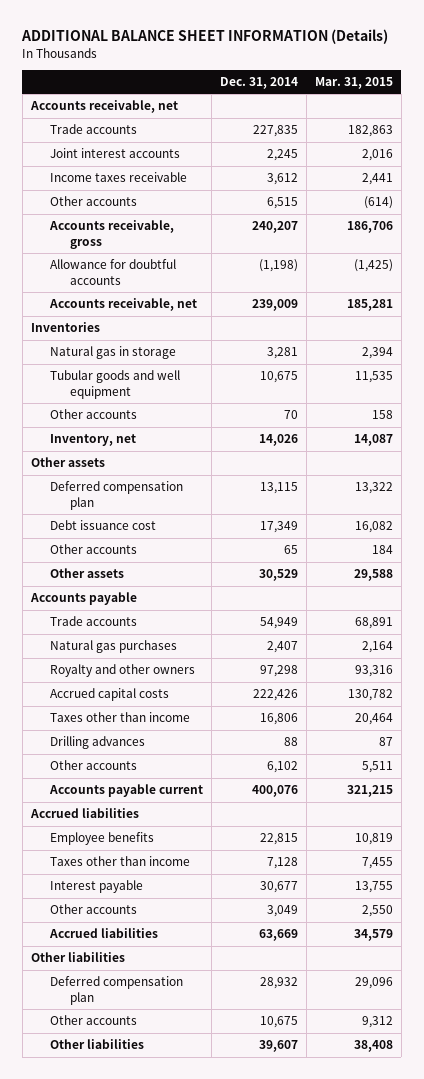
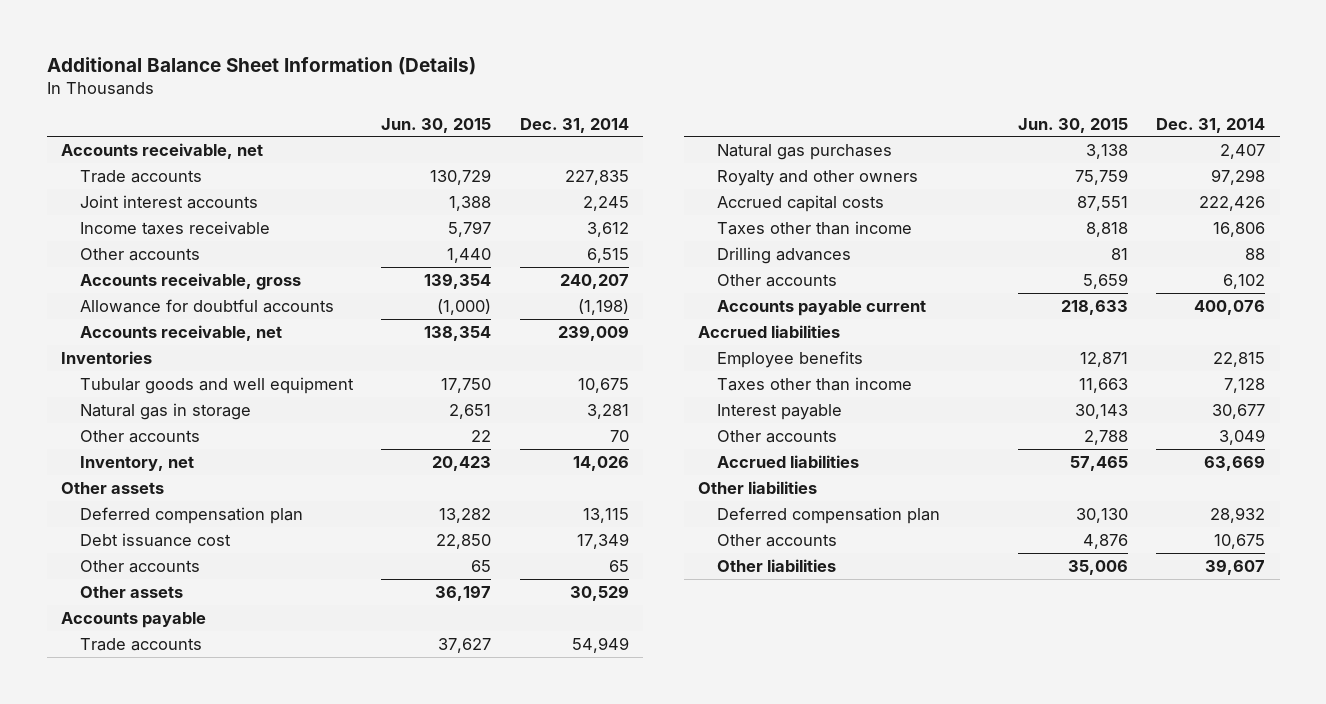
[21,29,389,45] ADDITIONAL BALANCE SHEET INFORMATION (Details) -> [46,57,476,76] Additional Balance Sheet Information (Details)
[314,77,393,90] Mar. 31, 2015 -> none
none -> [381,117,492,133] Jun. 30, 2015
[50,346,177,360] Natural gas in storage -> [79,402,251,420] Natural gas in storage

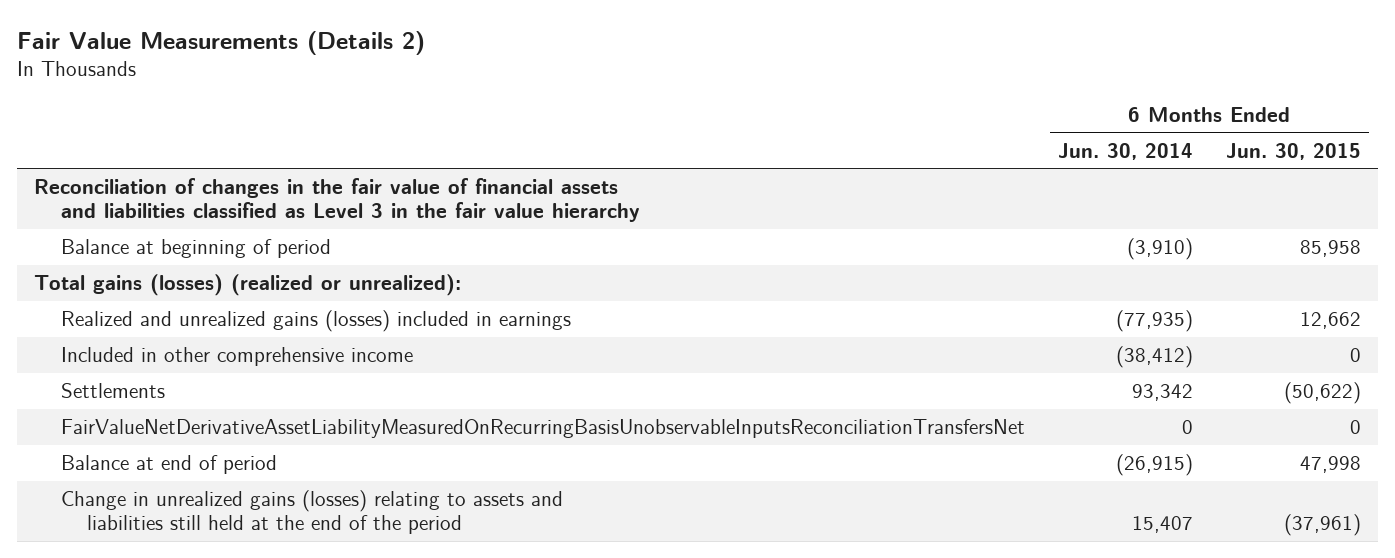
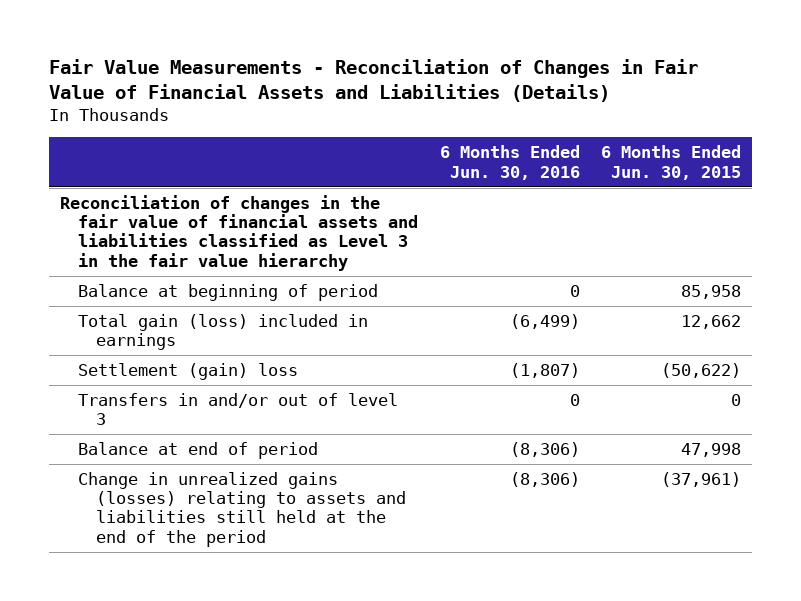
[17,30,426,55] Fair Value Measurements (Details 2) -> [48,58,698,103] Fair Value Measurements - Reconciliation of Changes in Fair Value of Financial Assets and Liabilities (Details)
[1057,142,1193,160] Jun. 30, 2014 -> none
none -> [439,145,580,180] 6 Months Ended Jun. 30, 2016
[33,274,461,297] Total gains (losses) (realized or unrealized): -> none
[60,347,413,367] Included in other comprehensive income -> none
[60,310,571,333] Realized and unrealized gains (losses) included in earnings -> [77,313,368,351] Total gain (loss) included in earnings
[60,383,165,399] Settlements -> [77,362,298,380] Settlement (gain) loss
[60,419,1025,439] FairValueNetDerivativeAssetLiabilityMeasuredOnRecurringBasisUnobservableInputsReconciliationTransfersNet -> [77,392,398,426] Transfers in and/or out of level 3

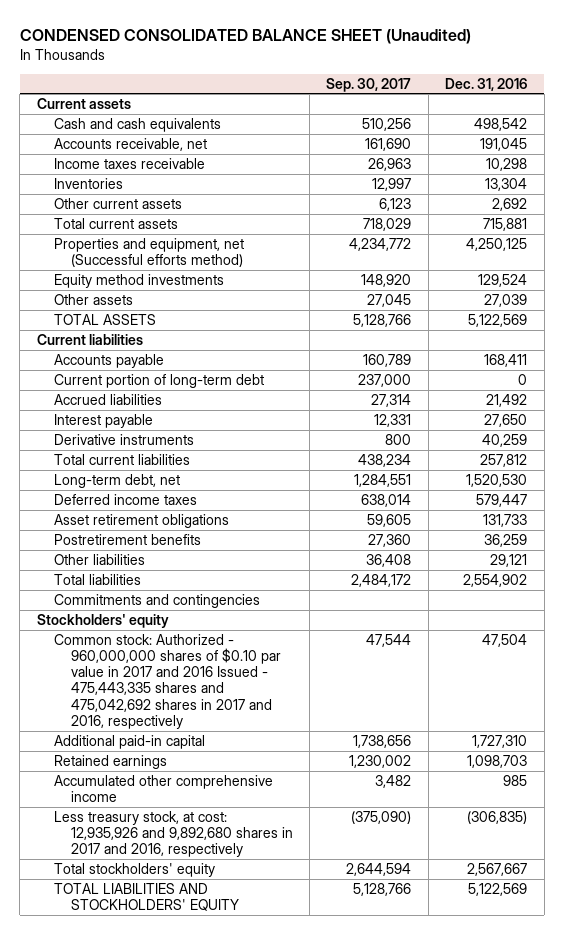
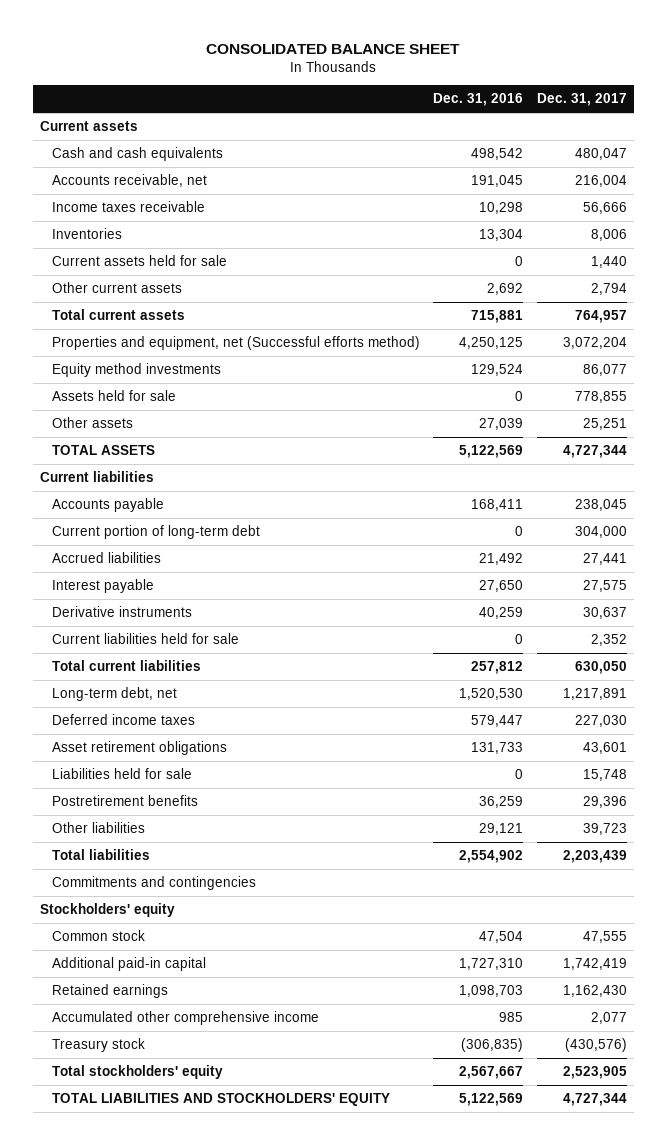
[19,29,471,45] CONDENSED CONSOLIDATED BALANCE SHEET (Unaudited) -> [206,43,461,54] CONSOLIDATED BALANCE SHEET
[326,77,412,92] Sep. 30, 2017 -> none
none -> [536,93,627,107] Dec. 31, 2017
none -> [51,255,227,267] Current assets held for sale
none -> [51,390,176,402] Assets held for sale
none -> [51,633,239,645] Current liabilities held for sale
none -> [51,768,192,780] Liabilities held for sale
[53,633,281,729] Common stock: Authorized - 960,000,000 shares of $0.10 par value in 2017 and 2016 Issued - 475,443,335 shares and 475,042,692 shares in 2017 and 2016, respectively -> [51,930,145,942] Common stock
[53,810,293,858] Less treasury stock, at cost: 12,935,926 and 9,892,680 shares in 2017 and 2016, respectively -> [51,1038,145,1053] Treasury stock

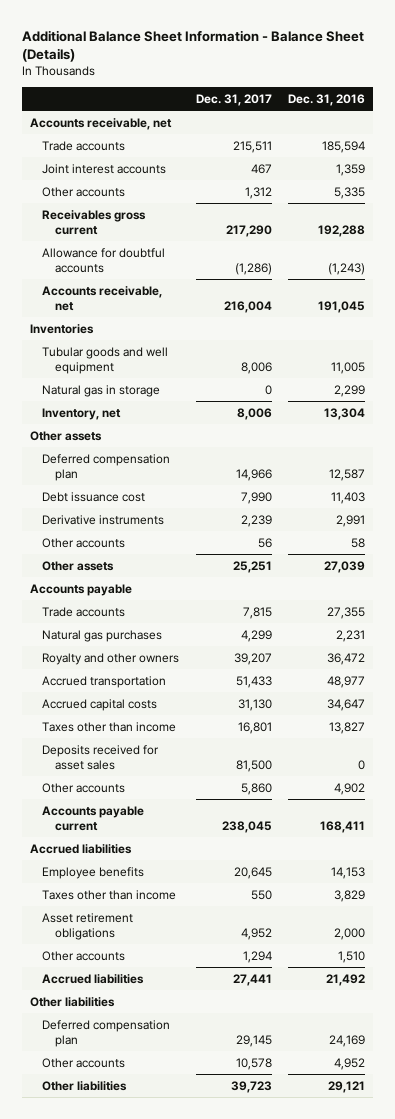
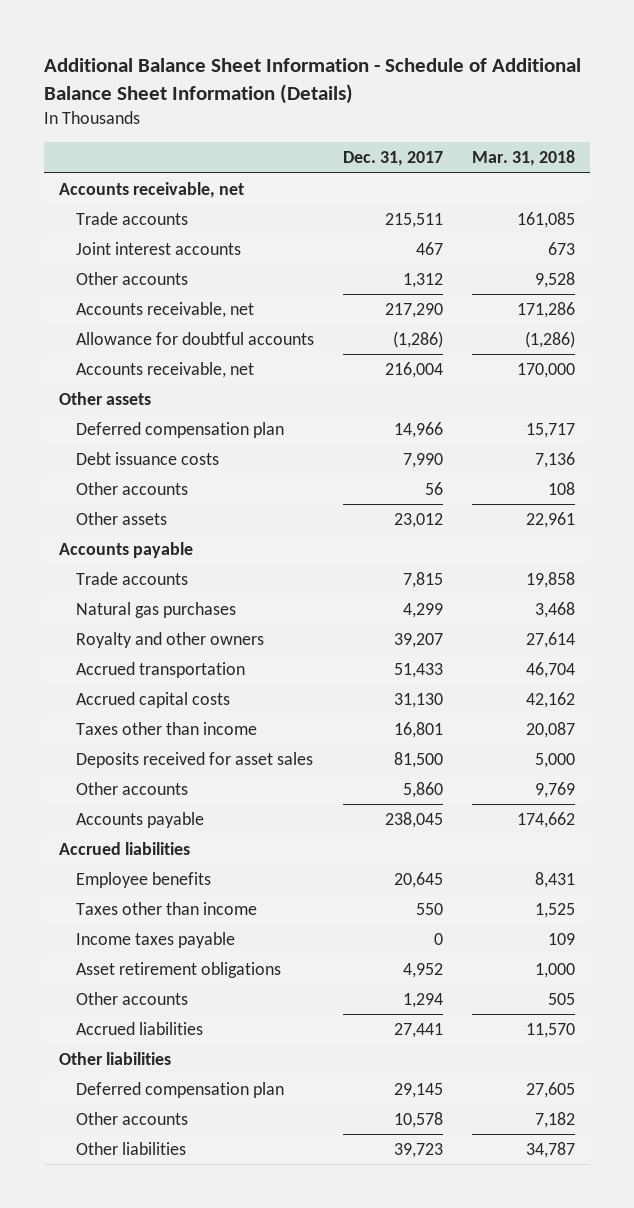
[22,29,365,63] Additional Balance Sheet Information - Balance Sheet (Details) -> [44,58,582,104] Additional Balance Sheet Information - Schedule of Additional Balance Sheet Information (Details)
[287,93,365,106] Dec. 31, 2016 -> none
none -> [472,150,576,167] Mar. 31, 2018
[42,209,147,235] Receivables gross current -> [76,302,255,319] Accounts receivable, net
[30,323,95,334] Inventories -> none
[42,346,169,374] Tubular goods and well equipment -> none
[42,384,161,397] Natural gas in storage -> none
[42,407,122,420] Inventory, net -> none
[42,514,165,525] Derivative instruments -> none
[42,491,146,502] Debt issuance cost -> [76,452,220,466] Debt issuance costs
[232,560,272,573] 25,251 -> [394,513,444,529] 23,012
[42,805,145,831] Accounts payable current -> [76,812,205,829] Accounts payable
none -> [76,932,236,949] Income taxes payable

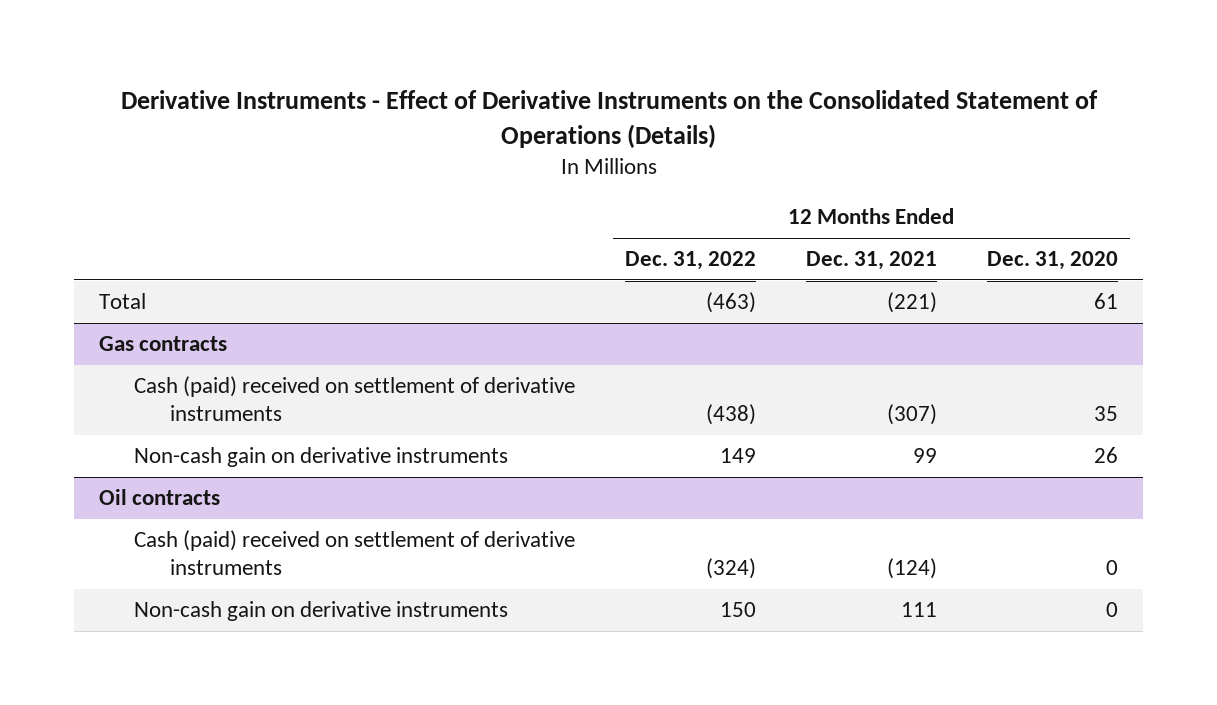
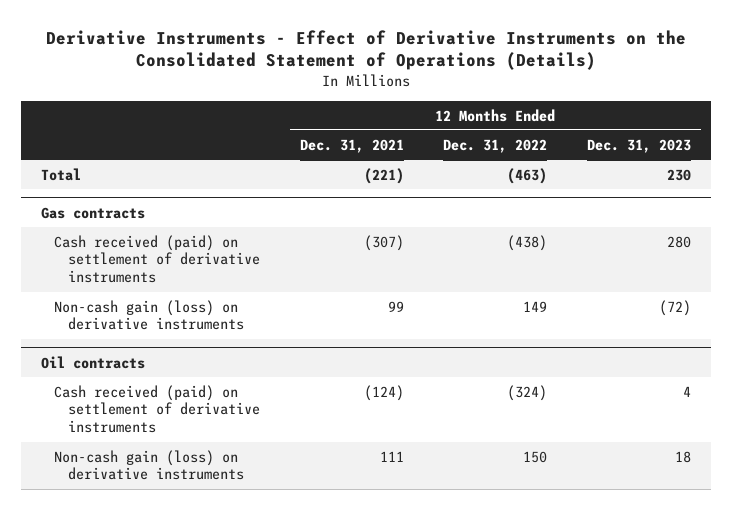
[986,251,1118,271] Dec. 31, 2020 -> none
none -> [587,138,692,153] Dec. 31, 2023
[134,376,576,422] Cash (paid) received on settlement of derivative instruments -> [54,234,261,284] Cash received (paid) on settlement of derivative instruments
[134,447,509,468] Non-cash gain on derivative instruments -> [54,299,245,331] Non-cash gain (loss) on derivative instruments
[134,530,576,576] Cash (paid) received on settlement of derivative instruments -> [54,384,261,434] Cash received (paid) on settlement of derivative instruments
[134,601,509,622] Non-cash gain on derivative instruments -> [54,449,245,481] Non-cash gain (loss) on derivative instruments

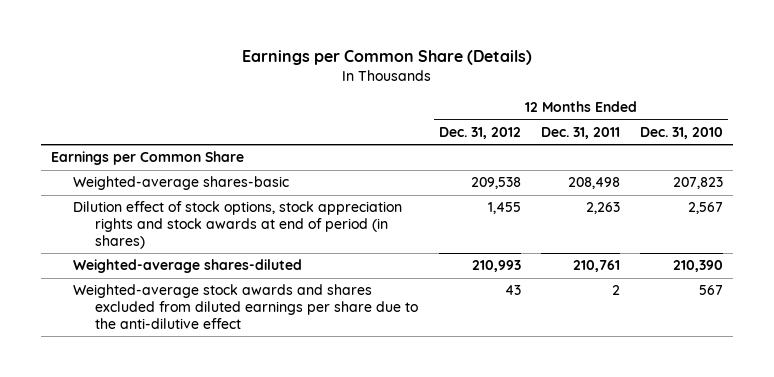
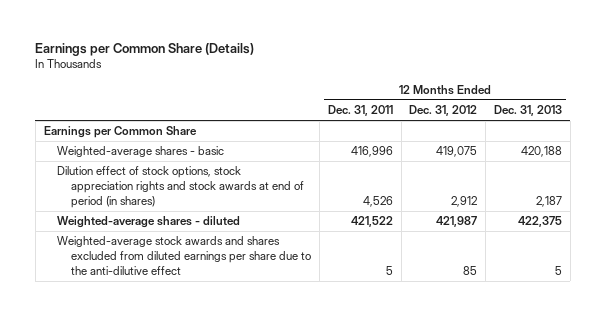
[640,126,724,139] Dec. 31, 2010 -> none
none -> [494,105,563,117] Dec. 31, 2013
[73,176,290,191] Weighted-average shares-basic -> [57,146,225,158] Weighted-average shares - basic
[470,177,521,190] 209,538 -> [436,146,478,158] 419,075
[567,177,620,190] 208,498 -> [350,146,393,158] 416,996
[487,202,521,215] 1,455 -> [451,195,478,207] 2,912
[585,202,620,215] 2,263 -> [362,195,393,207] 4,526
[73,259,303,274] Weighted-average shares-diluted -> [57,216,241,229] Weighted-average shares - diluted
[471,260,521,273] 210,993 -> [436,216,478,228] 421,987
[572,260,620,273] 210,761 -> [350,216,393,228] 421,522
[504,285,521,296] 43 -> [463,265,478,275] 85
[611,285,620,296] 2 -> [385,265,393,275] 5

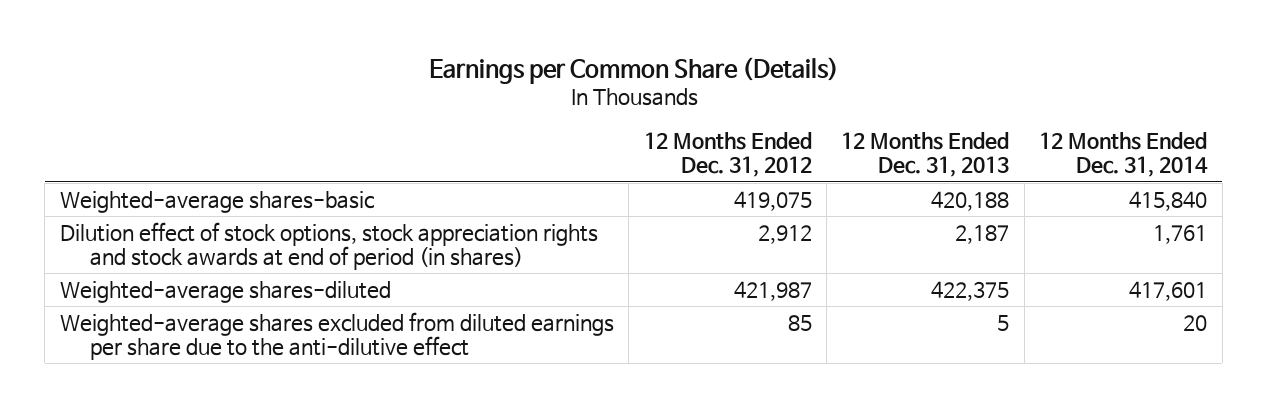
[327,105,393,117] Dec. 31, 2011 -> none
none -> [1039,132,1209,178] 12 Months Ended Dec. 31, 2014
[43,126,197,139] Earnings per Common Share -> none
[57,146,225,158] Weighted-average shares - basic -> [59,190,374,213] Weighted-average shares-basic
[57,216,241,229] Weighted-average shares - diluted -> [59,280,391,303] Weighted-average shares-diluted
[57,236,312,275] Weighted-average stock awards and shares excluded from diluted earnings per share due to the anti-dilutive effect -> [59,311,614,361] Weighted-average shares excluded from diluted earnings per share due to the anti-dilutive effect

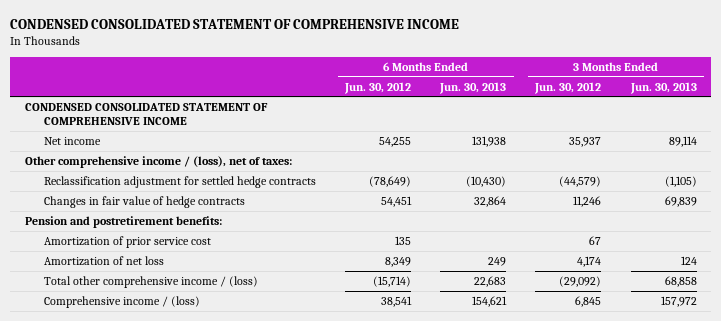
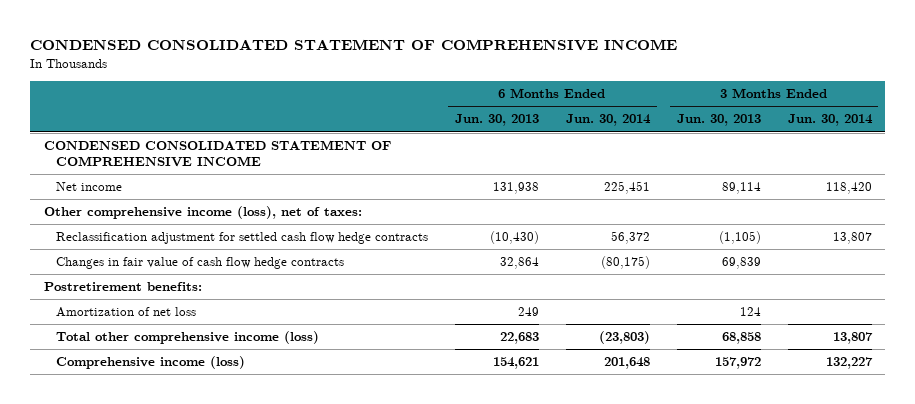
[344,81,412,94] Jun. 30, 2012 -> none
[534,81,602,94] Jun. 30, 2012 -> none
none -> [565,114,651,127] Jun. 30, 2014
none -> [787,114,873,127] Jun. 30, 2014
[43,235,211,248] Amortization of prior service cost -> none
[24,155,292,168] Other comprehensive income / (loss), net of taxes: -> [43,206,362,220] Other comprehensive income (loss), net of taxes:
[43,175,316,188] Reclassification adjustment for settled hedge contracts -> [55,232,428,245] Reclassification adjustment for settled cash flow hedge contracts
[43,195,245,208] Changes in fair value of hedge contracts -> [55,257,344,270] Changes in fair value of cash flow hedge contracts
[24,215,222,228] Pension and postretirement benefits: -> [43,282,202,292] Postretirement benefits:
[43,275,258,288] Total other comprehensive income / (loss) -> [55,331,319,345] Total other comprehensive income (loss)
[43,295,200,308] Comprehensive income / (loss) -> [55,356,245,370] Comprehensive income (loss)

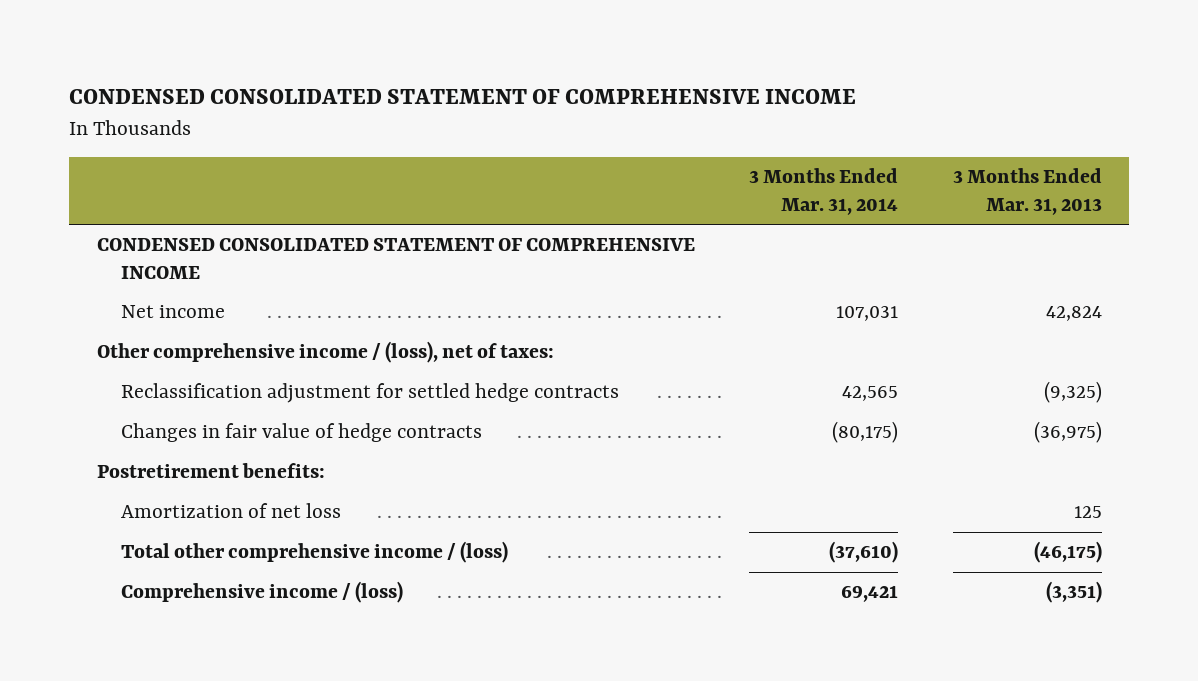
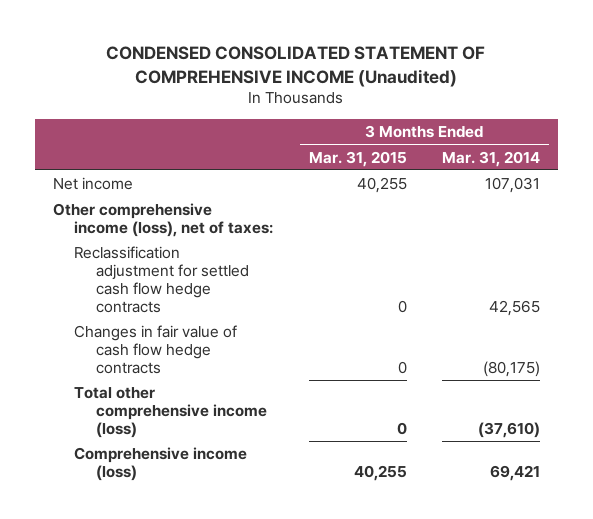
[69,89,857,105] CONDENSED CONSOLIDATED STATEMENT OF COMPREHENSIVE INCOME -> [106,45,486,87] CONDENSED CONSOLIDATED STATEMENT OF COMPREHENSIVE INCOME (Unaudited)
[952,168,1102,216] 3 Months Ended Mar. 31, 2013 -> none
none -> [308,150,407,167] Mar. 31, 2015
[96,238,695,279] CONDENSED CONSOLIDATED STATEMENT OF COMPREHENSIVE INCOME -> none
[96,463,325,479] Postretirement benefits: -> none
[121,503,342,519] Amortization of net loss -> none
[96,341,554,364] Other comprehensive income / (loss), net of taxes: -> [52,203,274,238] Other comprehensive income (loss), net of taxes:
[121,383,620,404] Reclassification adjustment for settled hedge contracts -> [74,246,249,314] Reclassification adjustment for settled cash flow hedge contracts
[121,423,483,443] Changes in fair value of hedge contracts -> [74,325,238,375] Changes in fair value of cash flow hedge contracts
[121,541,509,564] Total other comprehensive income / (loss) -> [74,387,267,439] Total other comprehensive income (loss)
[121,581,404,604] Comprehensive income / (loss) -> [74,447,248,482] Comprehensive income (loss)

